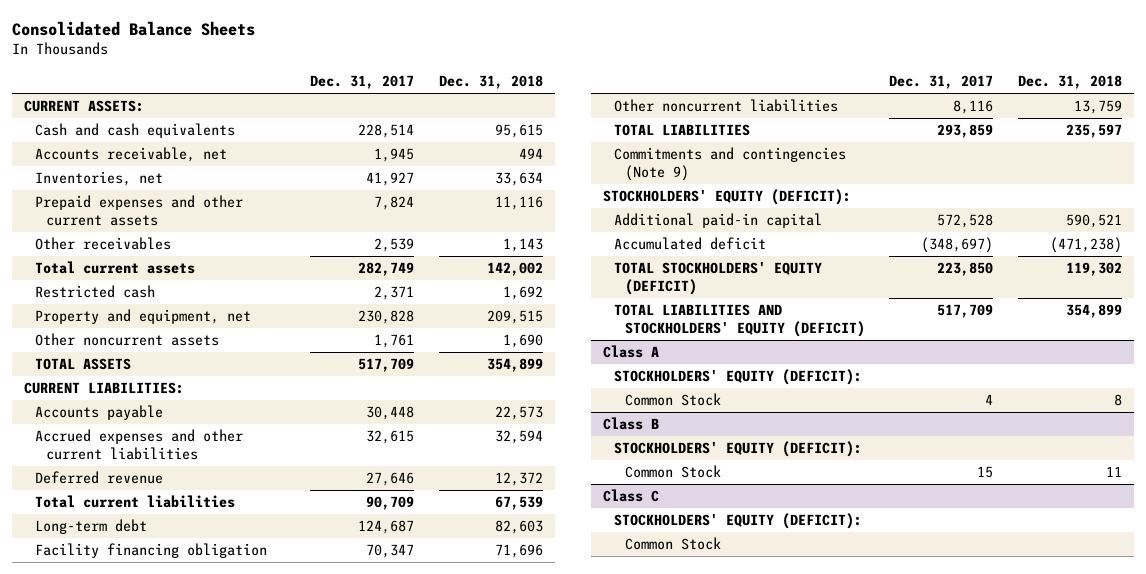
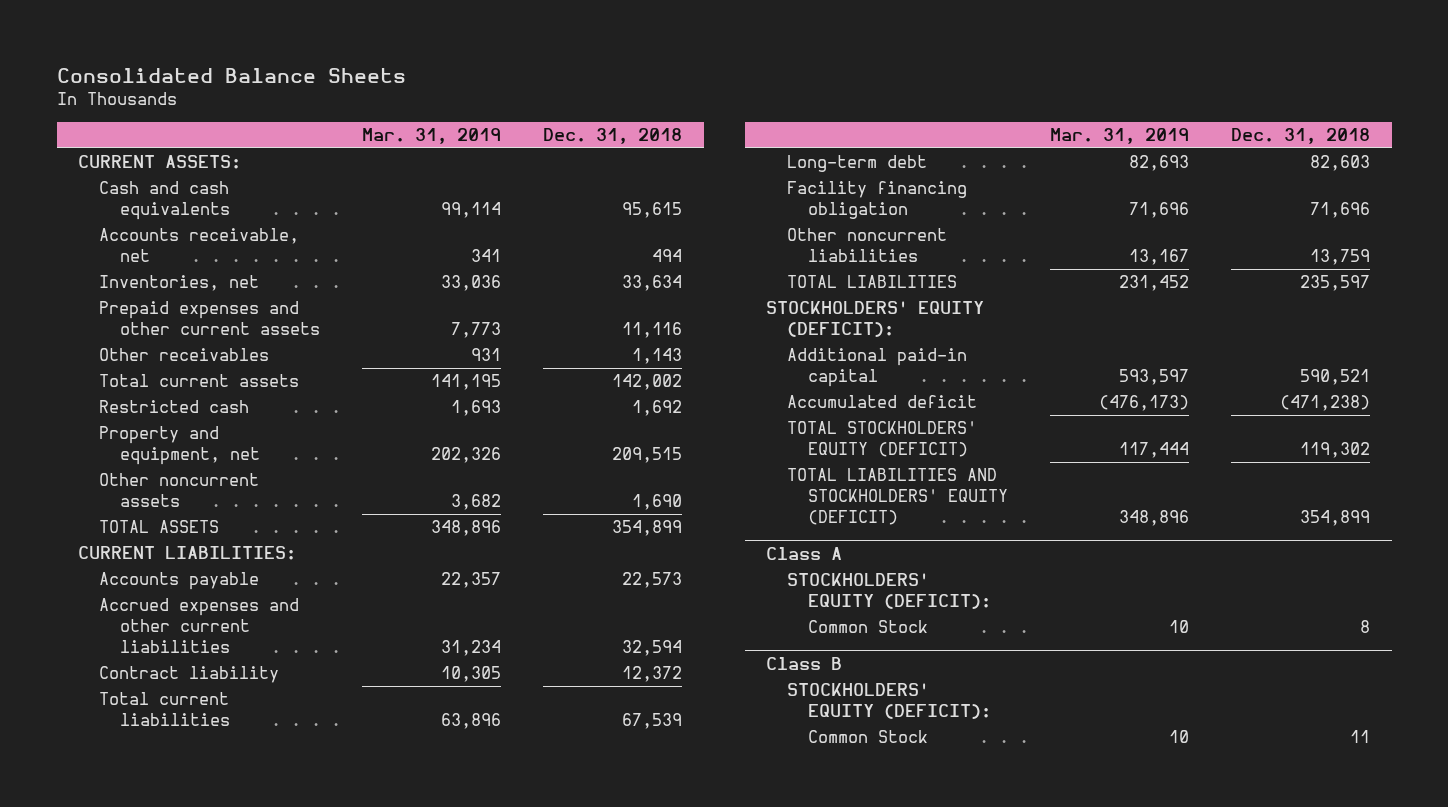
[310,75,415,90] Dec. 31, 2017 -> none
none -> [362,128,502,145] Mar. 31, 2019
[34,471,163,485] Deferred revenue -> [98,666,279,684] Contract liability
[614,147,847,181] Commitments and contingencies (Note 9) -> none
[603,489,660,503] Class C -> none
[614,513,863,530] STOCKHOLDERS' EQUITY (DEFICIT): -> none
[624,537,721,551] Common Stock -> none

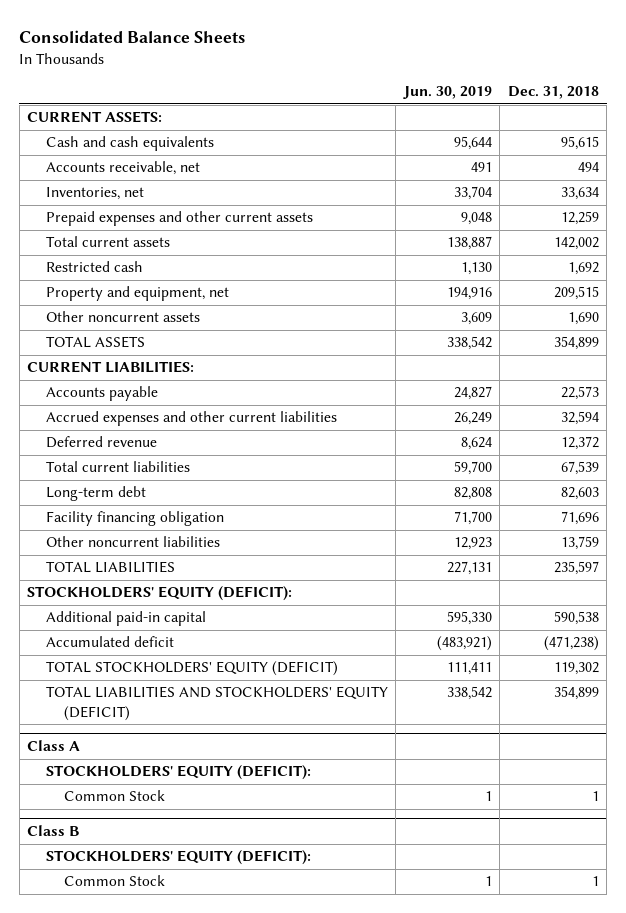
[362,128,502,145] Mar. 31, 2019 -> none
none -> [402,86,492,100] Jun. 30, 2019
[98,348,269,362] Other receivables -> none
[622,322,683,339] 11,116 -> [560,211,599,226] 12,259
[98,666,279,684] Contract liability -> [45,436,157,449] Deferred revenue
[1300,369,1371,386] 590,521 -> [553,611,599,626] 590,538
[1360,620,1371,634] 8 -> [591,791,599,802] 1
[1350,730,1371,744] 11 -> [591,876,599,887] 1

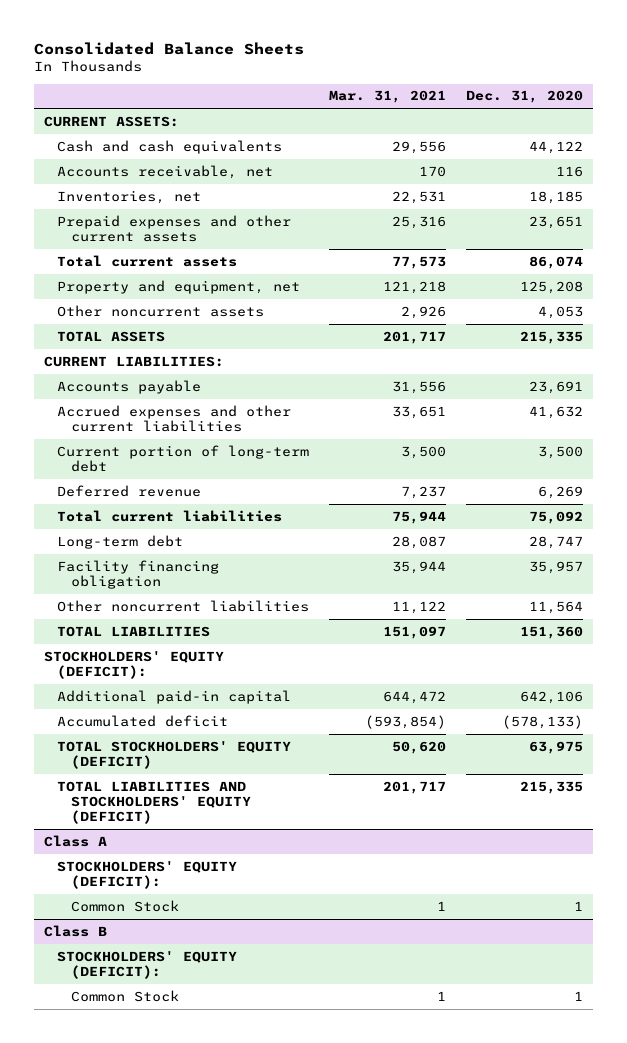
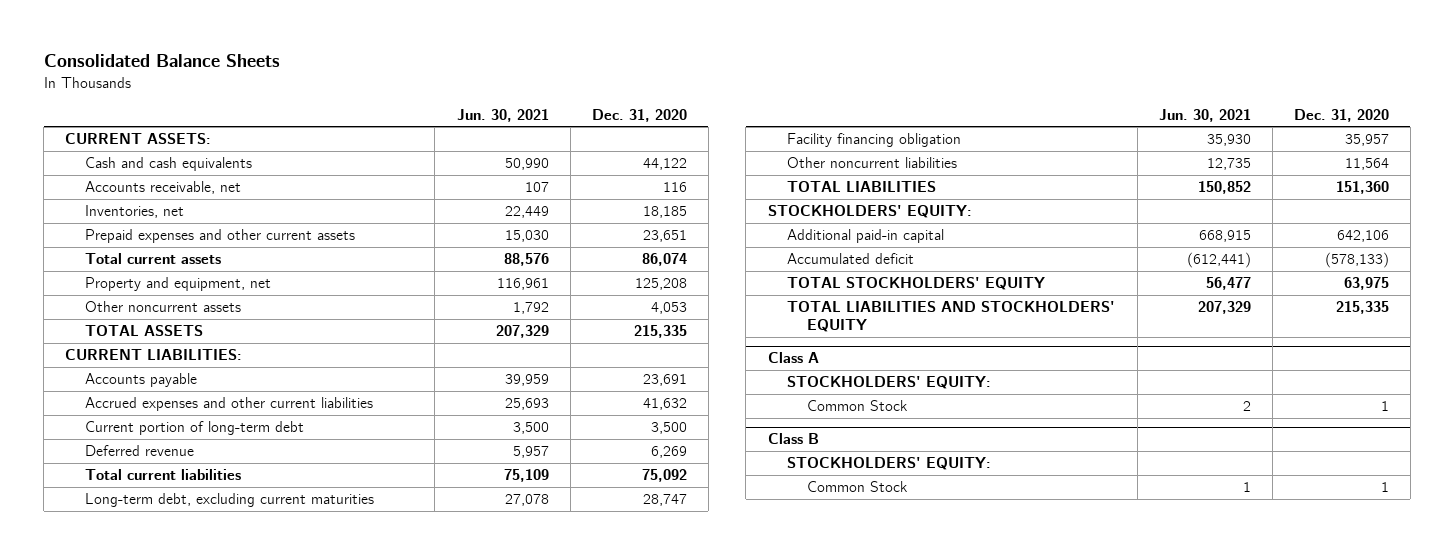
[329,90,447,104] Mar. 31, 2021 -> none
none -> [456,108,549,122] Jun. 30, 2021
[57,534,184,549] Long-term debt -> [85,493,375,508] Long-term debt, excluding current maturities
[43,650,224,679] STOCKHOLDERS' EQUITY (DEFICIT): -> [767,205,972,219] STOCKHOLDERS' EQUITY:
[57,740,292,769] TOTAL STOCKHOLDERS' EQUITY (DEFICIT) -> [787,277,1046,291] TOTAL STOCKHOLDERS' EQUITY
[57,780,251,824] TOTAL LIABILITIES AND STOCKHOLDERS' EQUITY (DEFICIT) -> [787,301,1116,333] TOTAL LIABILITIES AND STOCKHOLDERS' EQUITY
[57,860,238,889] STOCKHOLDERS' EQUITY (DEFICIT): -> [787,376,992,390] STOCKHOLDERS' EQUITY:
[57,950,238,979] STOCKHOLDERS' EQUITY (DEFICIT): -> [787,457,992,471] STOCKHOLDERS' EQUITY:

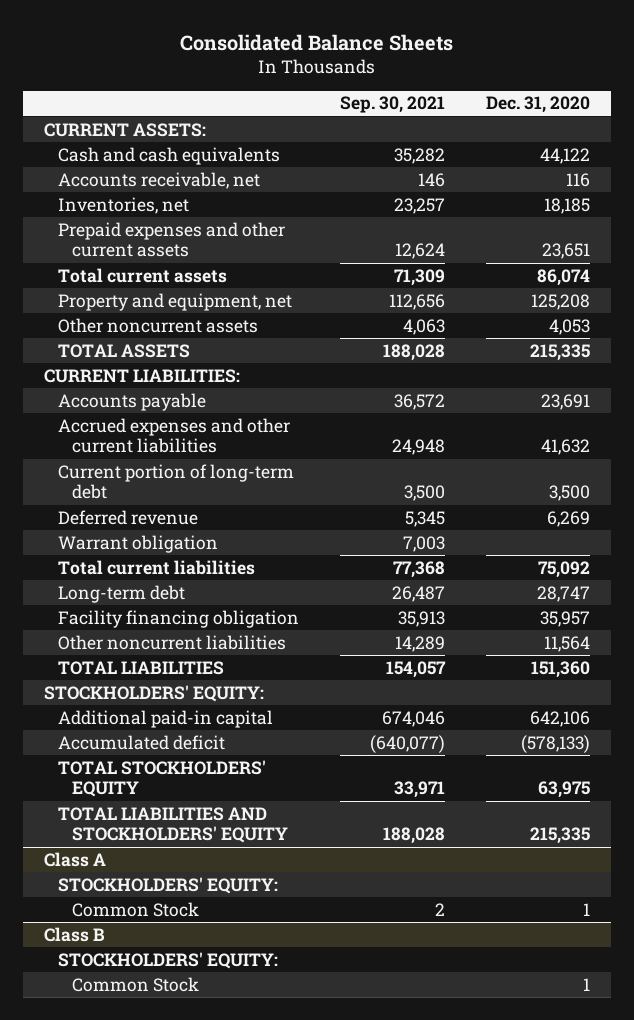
[456,108,549,122] Jun. 30, 2021 -> none
none -> [340,96,446,114] Sep. 30, 2021
none -> [57,534,218,553] Warrant obligation
[85,493,375,508] Long-term debt, excluding current maturities -> [57,584,185,603] Long-term debt

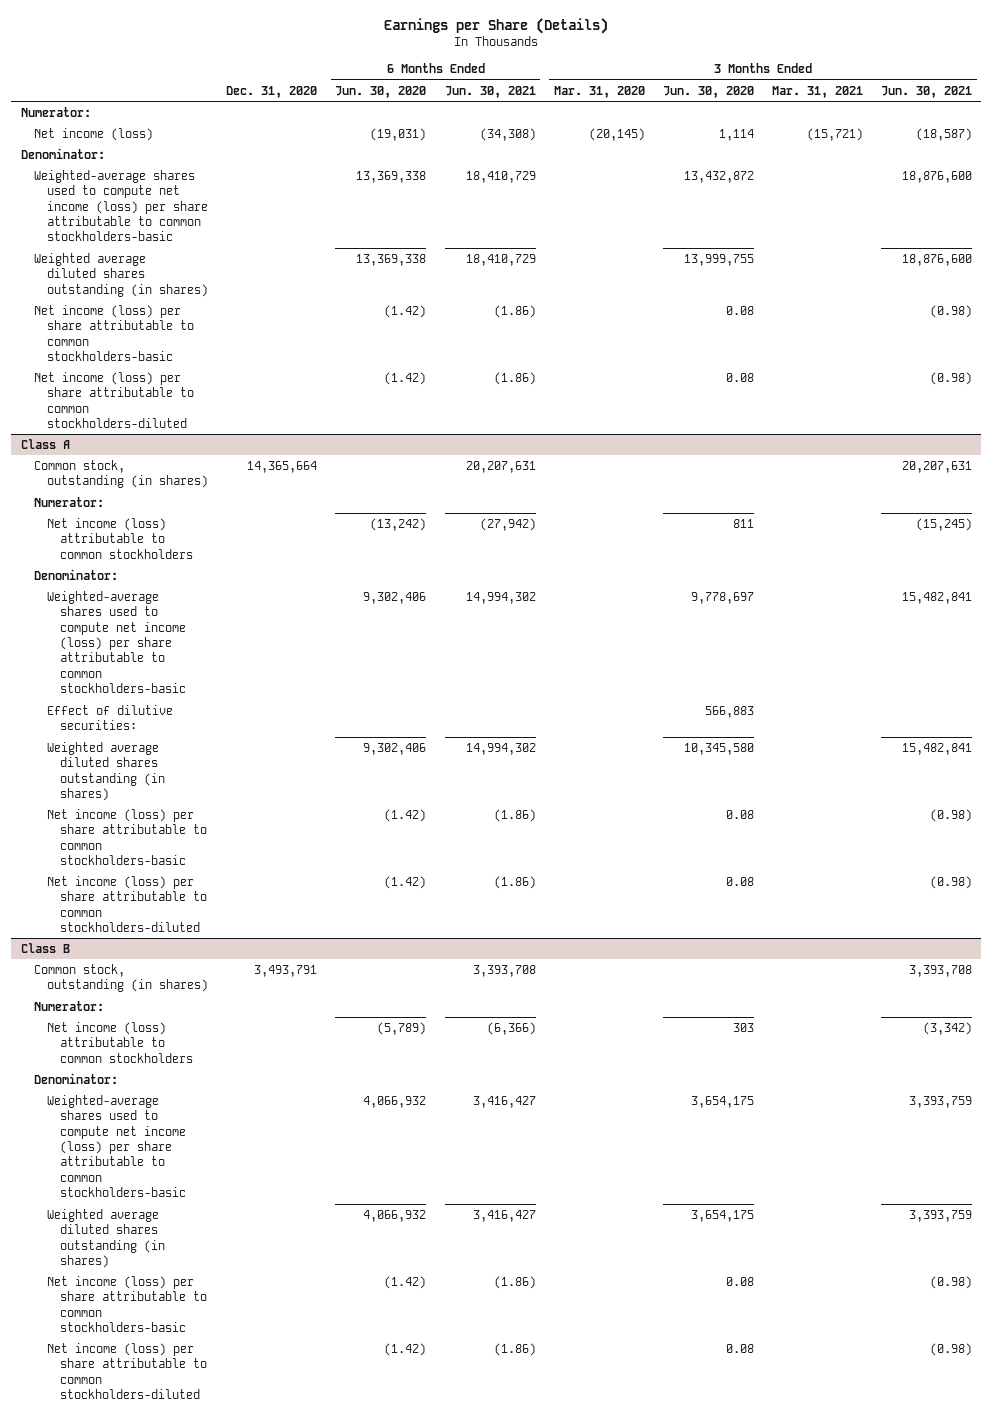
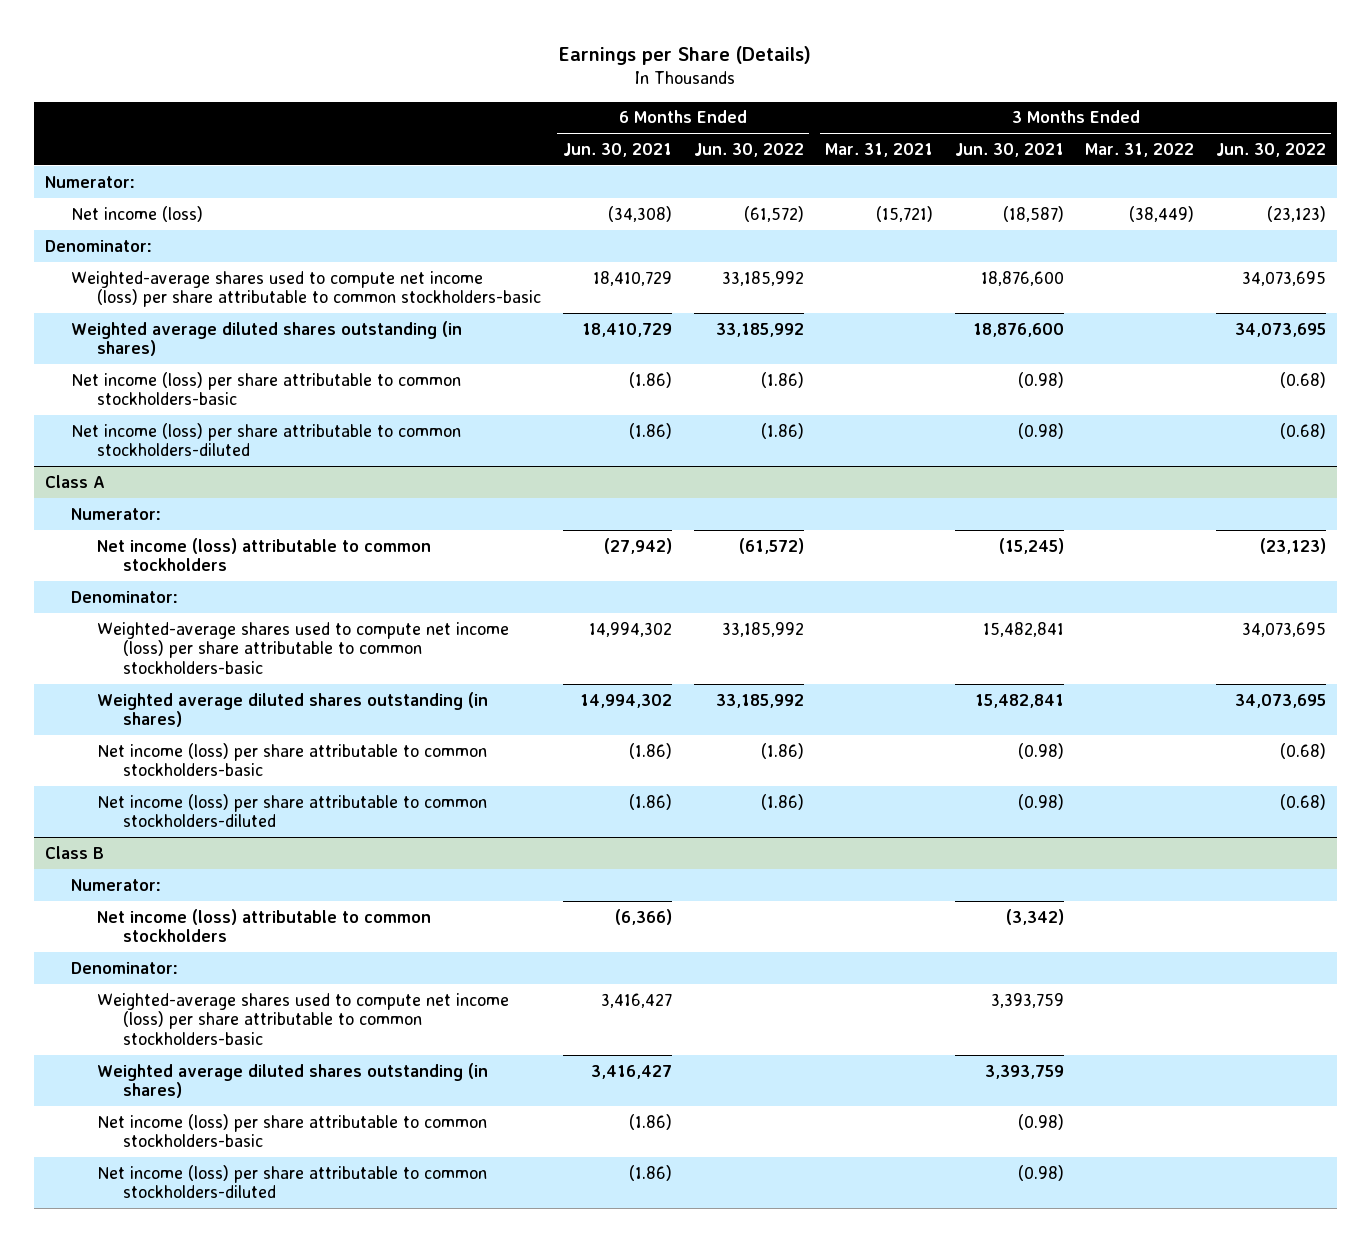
[226,85,318,98] Dec. 31, 2020 -> none
[335,85,427,98] Jun. 30, 2020 -> none
[553,85,645,98] Mar. 31, 2020 -> none
[662,85,754,98] Jun. 30, 2020 -> none
none -> [693,142,804,157] Jun. 30, 2022
none -> [1085,142,1195,157] Mar. 31, 2022
none -> [1215,142,1326,157] Jun. 30, 2022
[33,459,209,489] Common stock, outstanding (in shares) -> none
[47,704,174,731] Effect of dilutive securities: -> none
[33,963,209,993] Common stock, outstanding (in shares) -> none

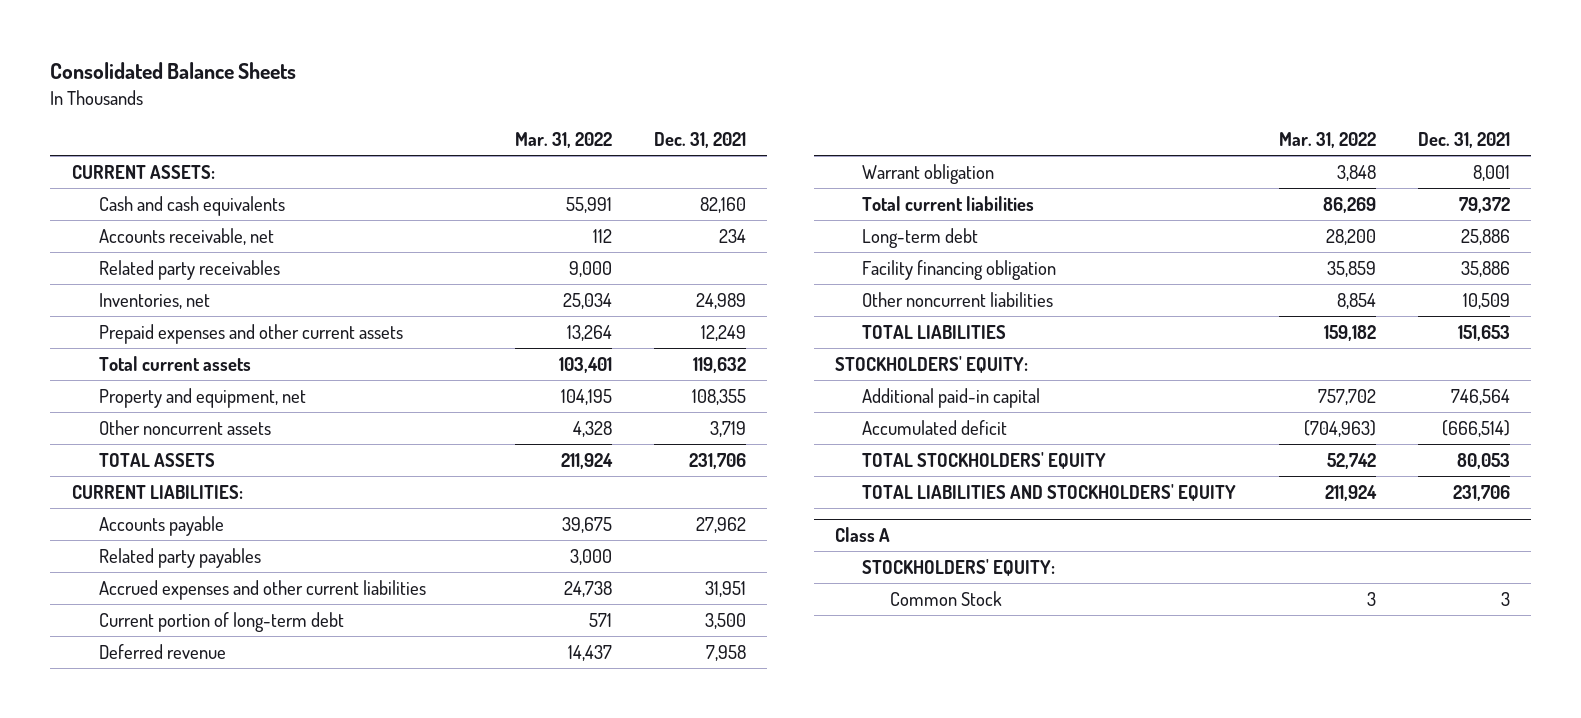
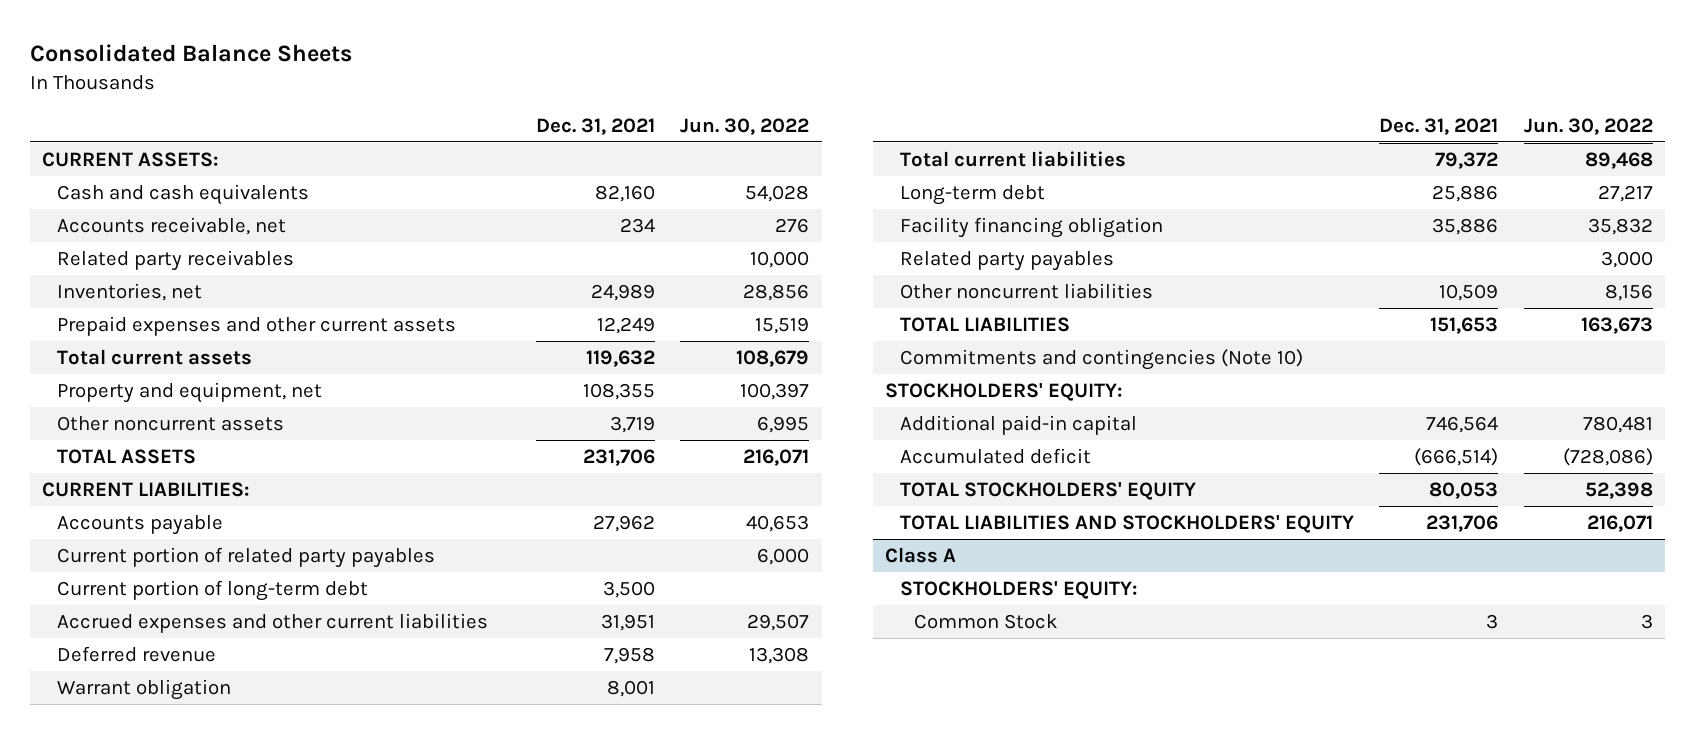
[515,132,613,149] Mar. 31, 2022 -> none
none -> [680,117,810,135] Jun. 30, 2022
none -> [56,546,435,568] Current portion of related party payables
[98,579,426,600] Accrued expenses and other current liabilities -> [56,612,488,633] Accrued expenses and other current liabilities
[98,547,261,568] Related party payables -> [899,250,1114,271] Related party payables
none -> [899,348,1303,370] Commitments and contingencies (Note 10)

